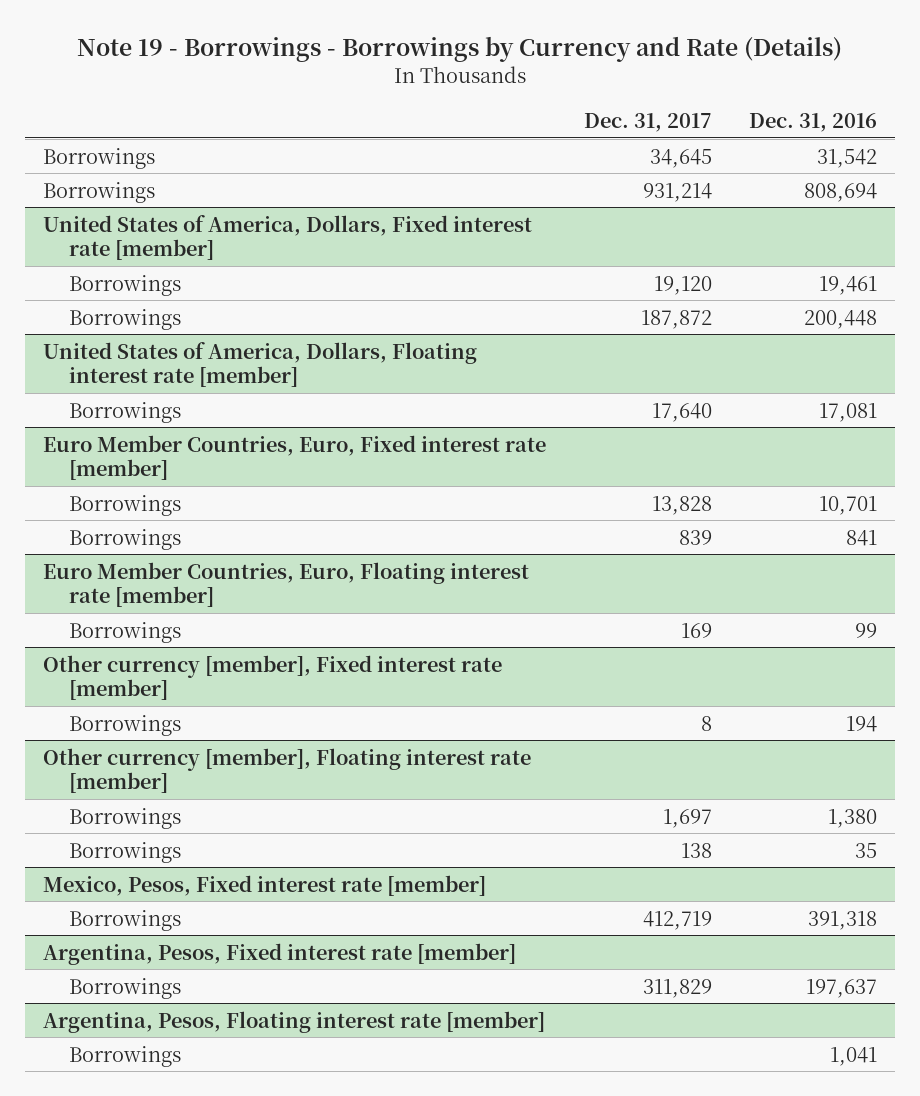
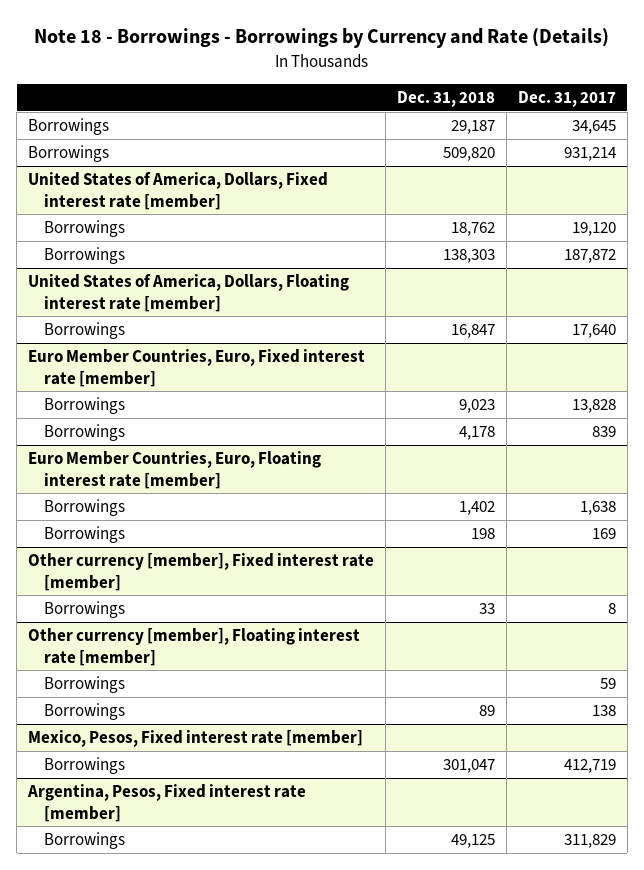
[77,36,843,63] Note 19 - Borrowings - Borrowings by Currency and Rate (Details) -> [33,28,609,49] Note 18 - Borrowings - Borrowings by Currency and Rate (Details)
[748,112,877,132] Dec. 31, 2016 -> none
none -> [396,90,495,107] Dec. 31, 2018
none -> [43,499,125,517] Borrowings
[662,808,712,828] 1,697 -> [599,678,616,690] 59
[43,1010,546,1033] Argentina, Pesos, Floating interest rate [member] -> none
[69,1045,182,1067] Borrowings -> none

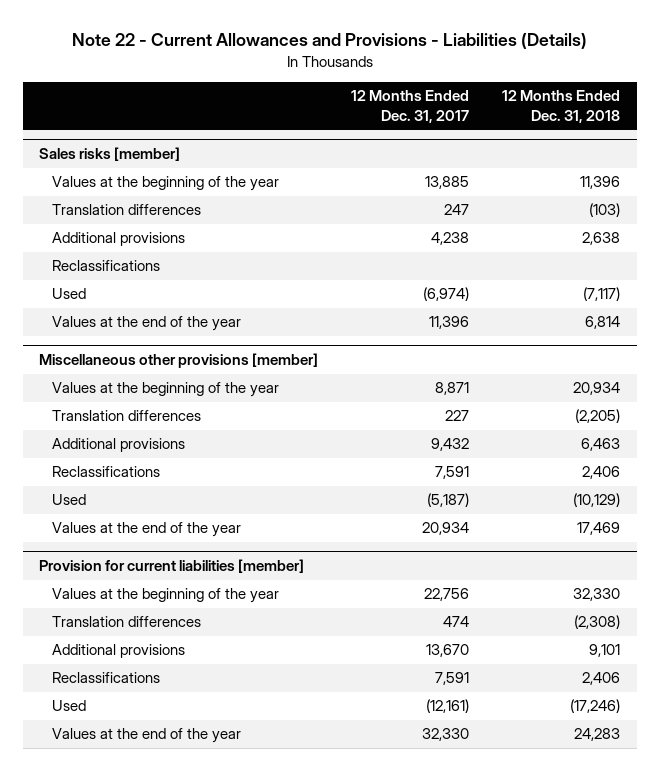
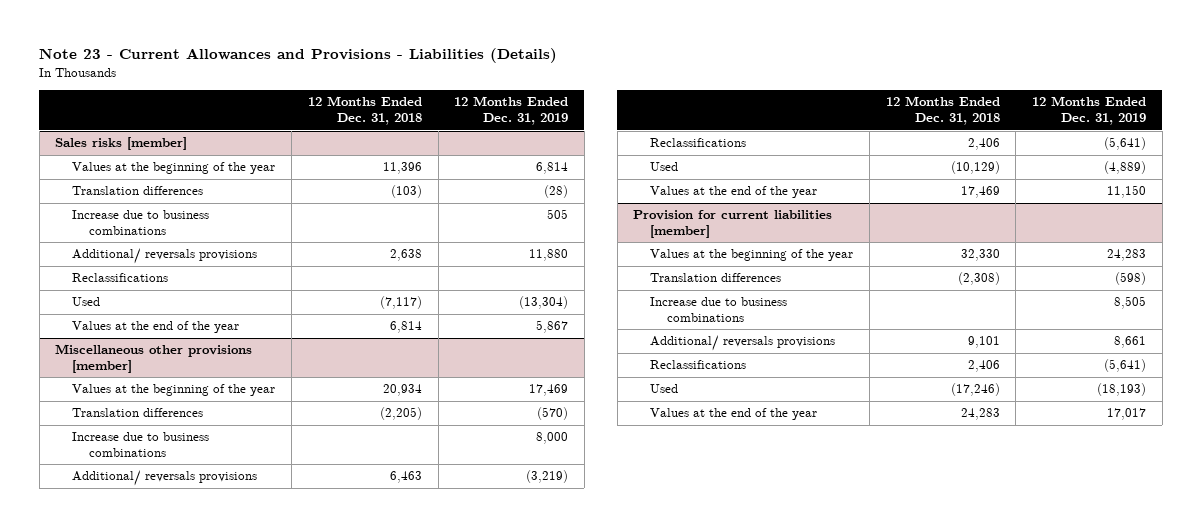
[71,33,587,50] Note 22 - Current Allowances and Provisions - Liabilities (Details) -> [39,48,558,64] Note 23 - Current Allowances and Provisions - Liabilities (Details)
[351,90,470,124] 12 Months Ended Dec. 31, 2017 -> none
none -> [454,96,569,126] 12 Months Ended Dec. 31, 2019
none -> [72,210,210,236] Increase due to business combinations
[52,232,186,247] Additional provisions -> [72,248,258,265] Additional/ reversals provisions
none -> [72,432,210,458] Increase due to business combinations
[52,438,186,453] Additional provisions -> [72,470,258,487] Additional/ reversals provisions
none -> [650,297,788,323] Increase due to business combinations
[52,644,186,659] Additional provisions -> [650,335,836,352] Additional/ reversals provisions

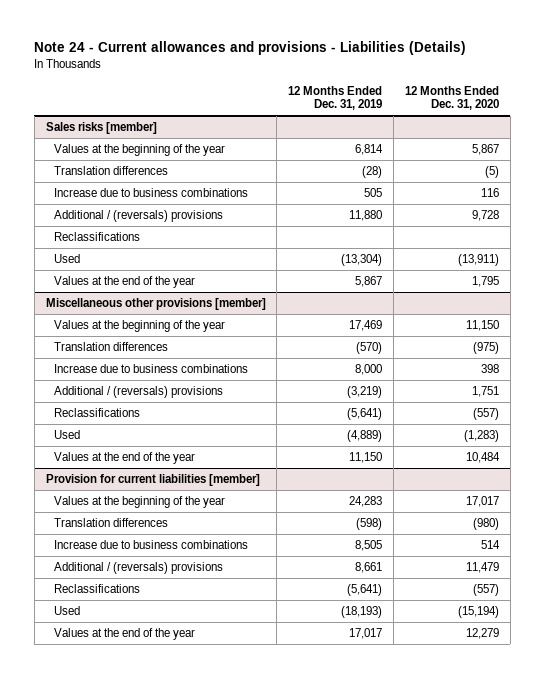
[39,48,558,64] Note 23 - Current Allowances and Provisions - Liabilities (Details) -> [34,41,467,56] Note 24 - Current allowances and provisions - Liabilities (Details)
[307,96,422,126] 12 Months Ended Dec. 31, 2018 -> none
none -> [404,85,499,111] 12 Months Ended Dec. 31, 2020
[72,248,258,265] Additional/ reversals provisions -> [54,209,224,222] Additional / (reversals) provisions
[72,470,258,487] Additional/ reversals provisions -> [54,385,224,398] Additional / (reversals) provisions
[650,335,836,352] Additional/ reversals provisions -> [54,561,224,574] Additional / (reversals) provisions

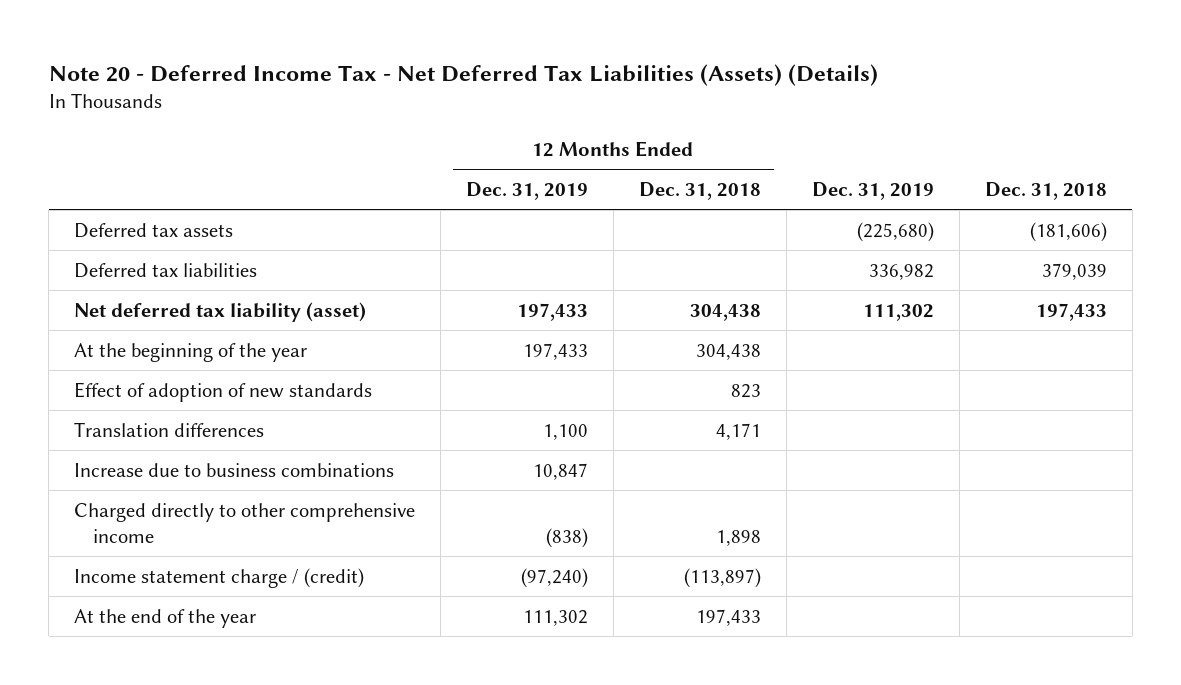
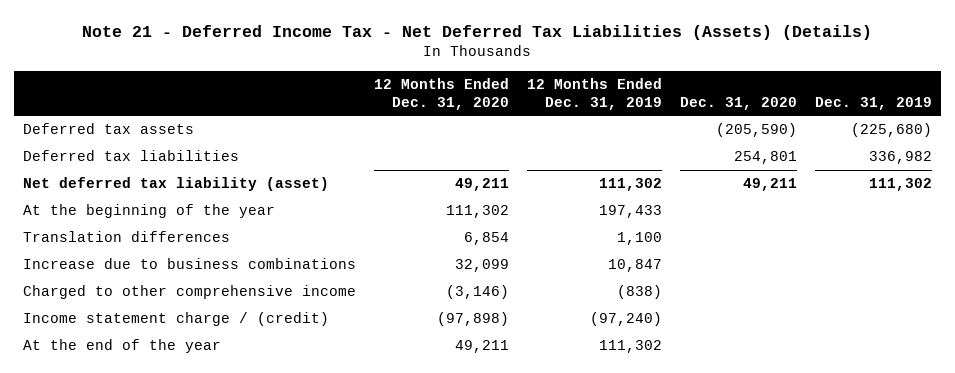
[48,63,878,86] Note 20 - Deferred Income Tax - Net Deferred Tax Liabilities (Assets) (Details) -> [82,24,873,40] Note 21 - Deferred Income Tax - Net Deferred Tax Liabilities (Assets) (Details)
[638,181,761,200] Dec. 31, 2018 -> none
[984,181,1107,200] Dec. 31, 2018 -> none
none -> [373,78,509,110] 12 Months Ended Dec. 31, 2020
none -> [679,96,797,110] Dec. 31, 2020
[517,302,589,321] 197,433 -> [598,178,662,192] 111,302
[74,381,373,402] Effect of adoption of new standards -> none
[74,502,416,543] Charged directly to other comprehensive income -> [23,285,357,300] Charged to other comprehensive income

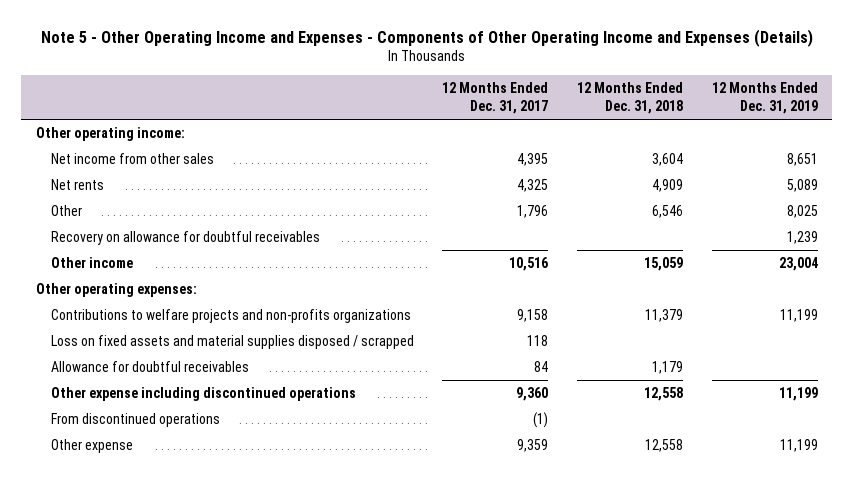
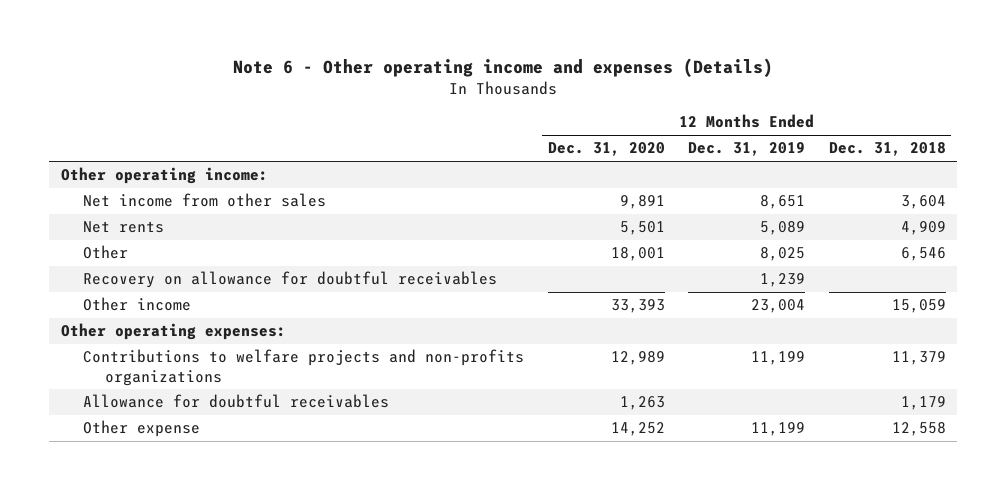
[40,28,813,47] Note 5 - Other Operating Income and Expenses - Components of Other Operating Income and Expenses (Details) -> [233,57,774,77] Note 6 - Other operating income and expenses (Details)
[442,82,549,115] 12 Months Ended Dec. 31, 2017 -> none
none -> [547,142,665,157] Dec. 31, 2020
[50,335,414,350] Loss on fixed assets and material supplies disposed / scrapped -> none
[50,387,356,402] Other expense including discontinued operations -> none
[50,413,220,428] From discontinued operations -> none

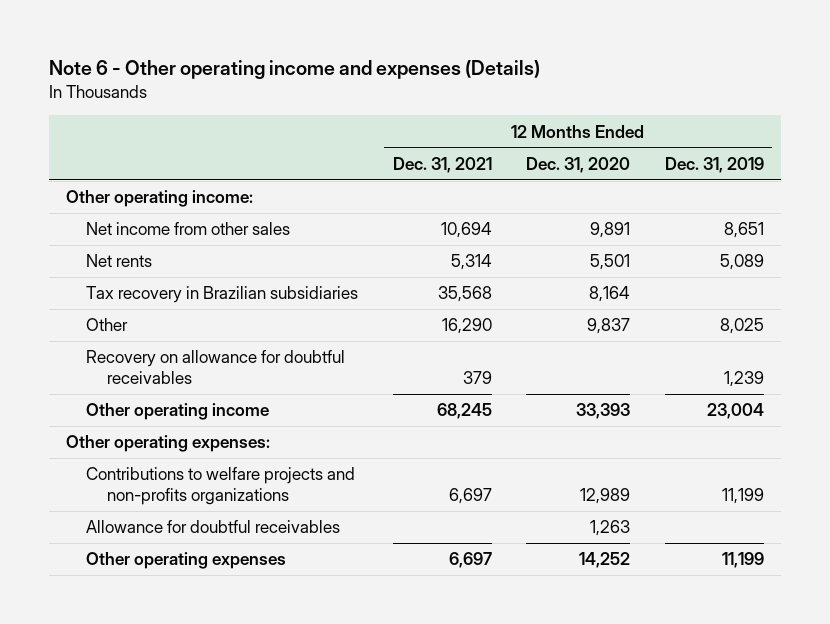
[828,142,946,157] Dec. 31, 2018 -> none
none -> [392,156,492,173] Dec. 31, 2021
none -> [86,286,359,304] Tax recovery in Brazilian subsidiaries
[610,247,665,262] 18,001 -> [587,318,631,335] 9,837
[83,297,192,312] Other income -> [86,403,270,421] Other operating income
[83,420,201,438] Other expense -> [86,552,287,570] Other operating expenses

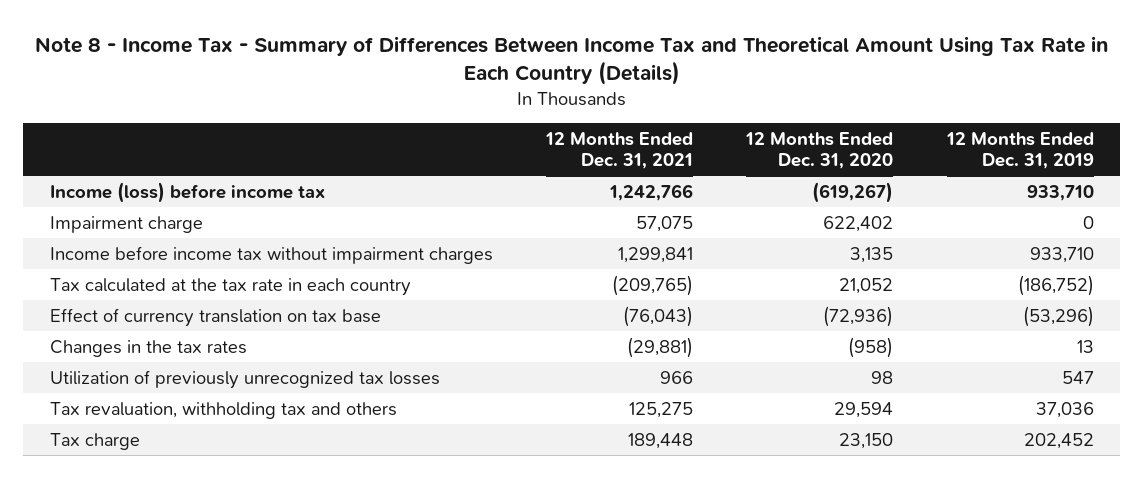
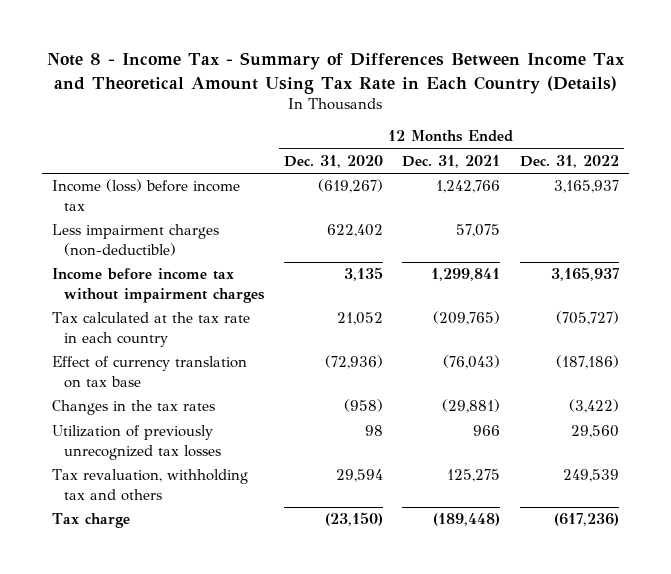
[945,131,1094,170] 12 Months Ended Dec. 31, 2019 -> none
none -> [519,155,619,169] Dec. 31, 2022
[49,215,203,233] Impairment charge -> [51,224,219,256] Less impairment charges (non-deductible)
[627,432,693,449] 189,448 -> [433,513,501,527] (189,448)
[839,432,894,449] 23,150 -> [324,512,383,527] (23,150)

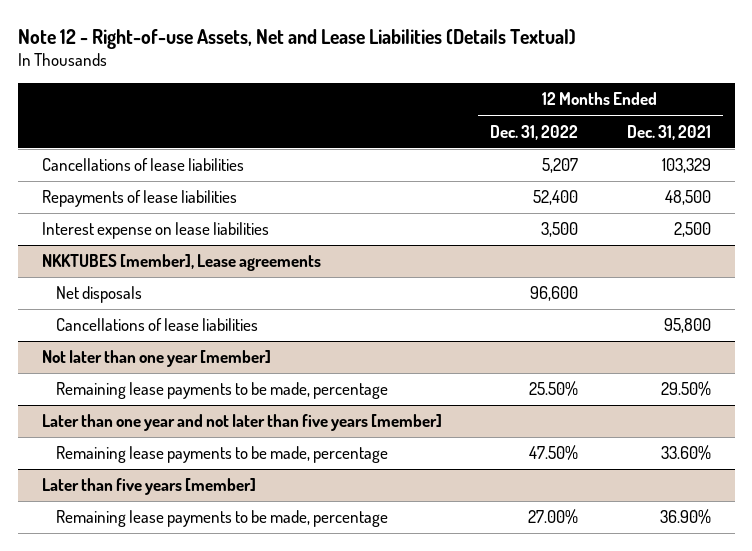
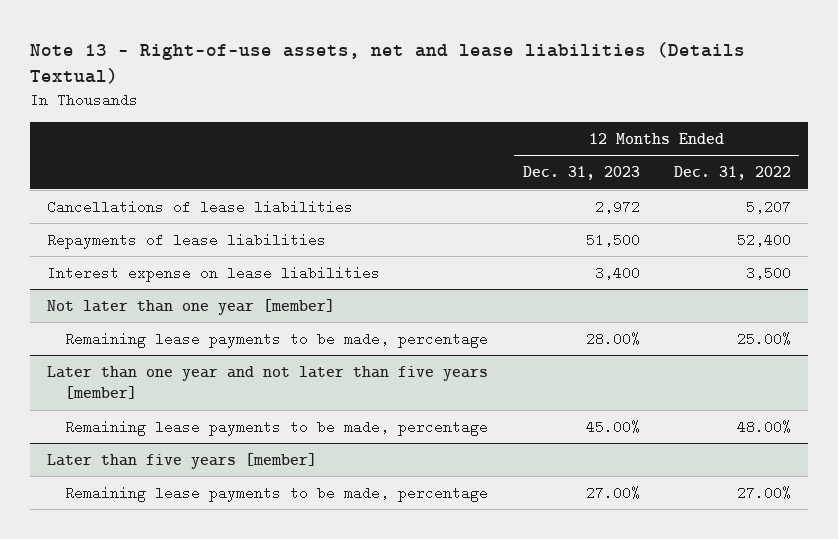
[17,28,576,49] Note 12 - Right-of-use Assets, Net and Lease Liabilities (Details Textual) -> [30,42,746,85] Note 13 - Right-of-use assets, net and lease liabilities (Details Textual)
[626,124,711,140] Dec. 31, 2021 -> none
none -> [522,166,640,181] Dec. 31, 2023
[41,254,321,272] NKKTUBES [member], Lease agreements -> none
[56,286,143,304] Net disposals -> none
[56,318,259,332] Cancellations of lease liabilities -> none
[529,381,579,397] 25.50% -> [736,331,791,346] 25.00%
[529,445,579,461] 47.50% -> [736,419,791,434] 48.00%

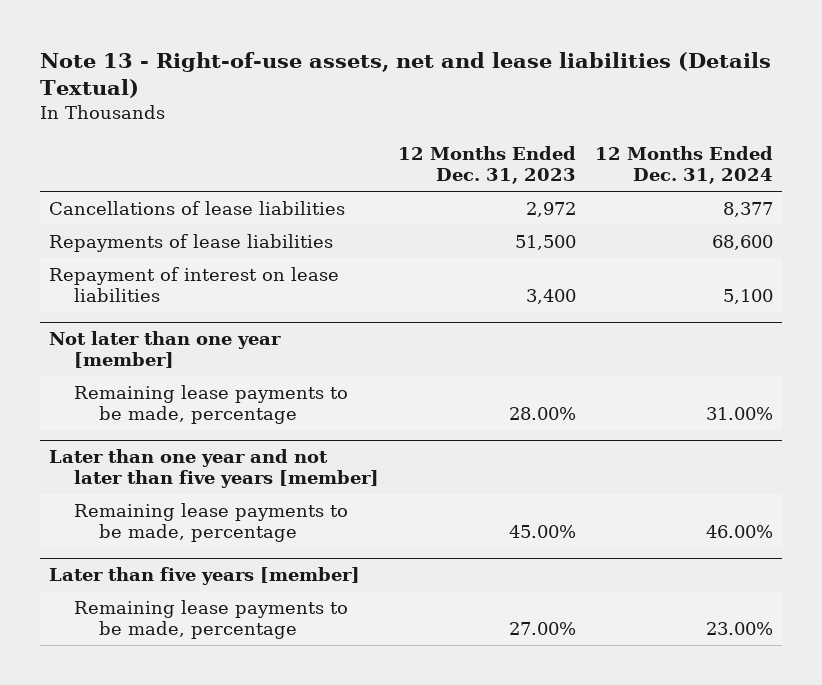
[673,166,791,181] Dec. 31, 2022 -> none
none -> [594,146,773,185] 12 Months Ended Dec. 31, 2024
[47,265,381,282] Interest expense on lease liabilities -> [49,266,340,302] Repayment of interest on lease liabilities

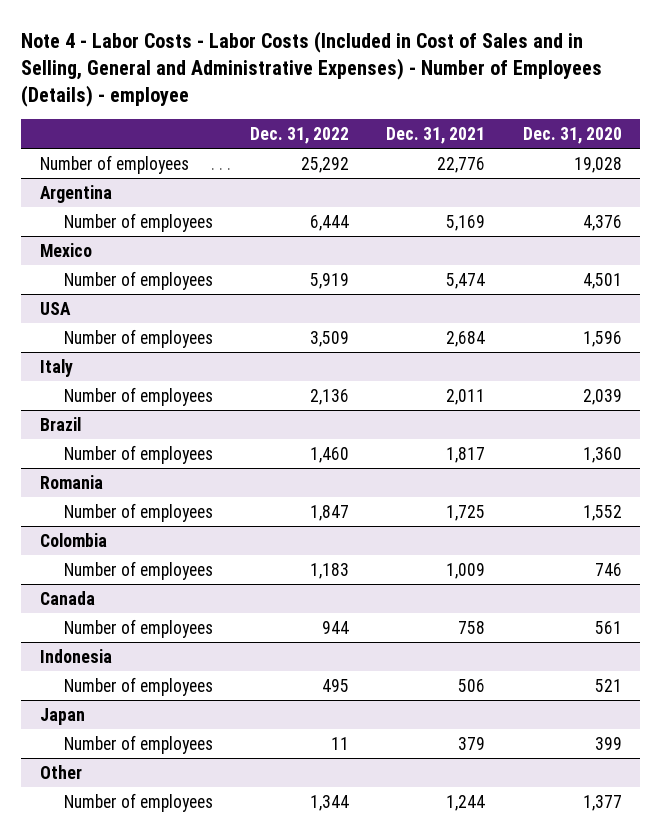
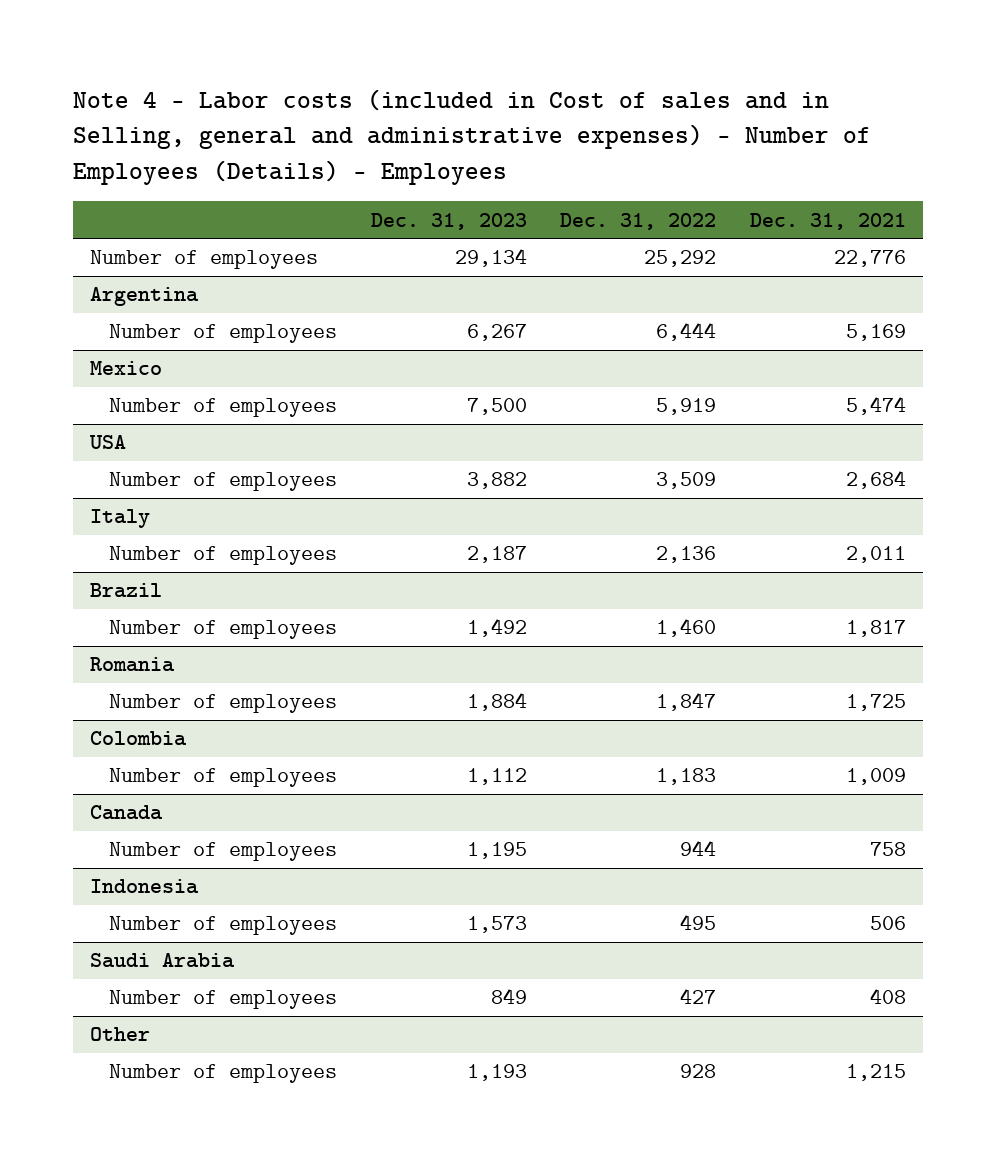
[20,30,602,107] Note 4 - Labor Costs - Labor Costs (Included in Cost of Sales and in Selling, General and Administrative Expenses) - Number of Employees (Details) - employee -> [72,89,871,185] Note 4 - Labor costs (included in Cost of sales and in Selling, general and administrative expenses) - Number of Employees (Details) - Employees
[522,126,622,144] Dec. 31, 2020 -> none
none -> [370,212,527,230] Dec. 31, 2023
[39,707,85,725] Japan -> none
none -> [89,953,235,969] Saudi Arabia
[331,736,350,750] 11 -> [680,988,717,1005] 427
[458,736,486,750] 379 -> [870,988,907,1005] 408
[310,794,350,811] 1,344 -> [680,1064,717,1079] 928
[446,794,486,811] 1,244 -> [846,1064,907,1082] 1,215

